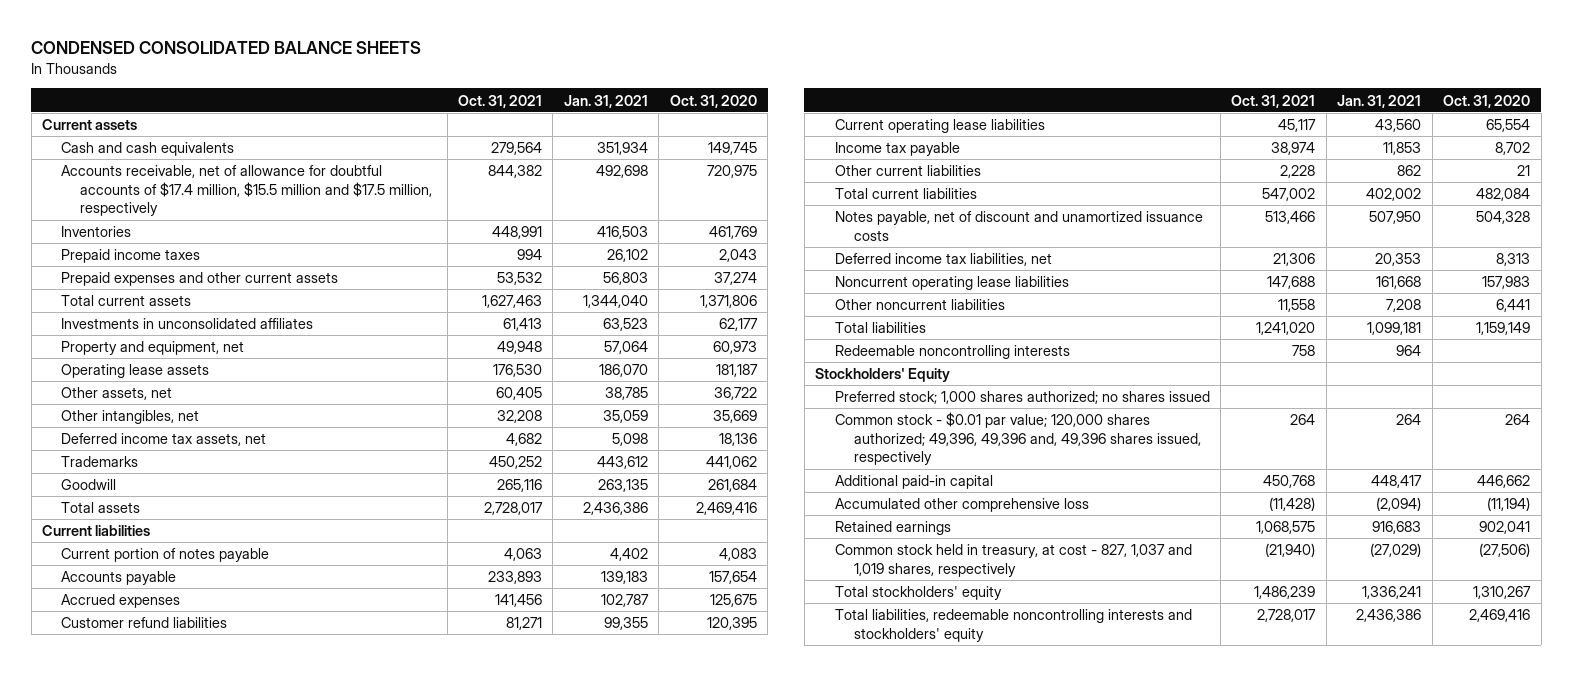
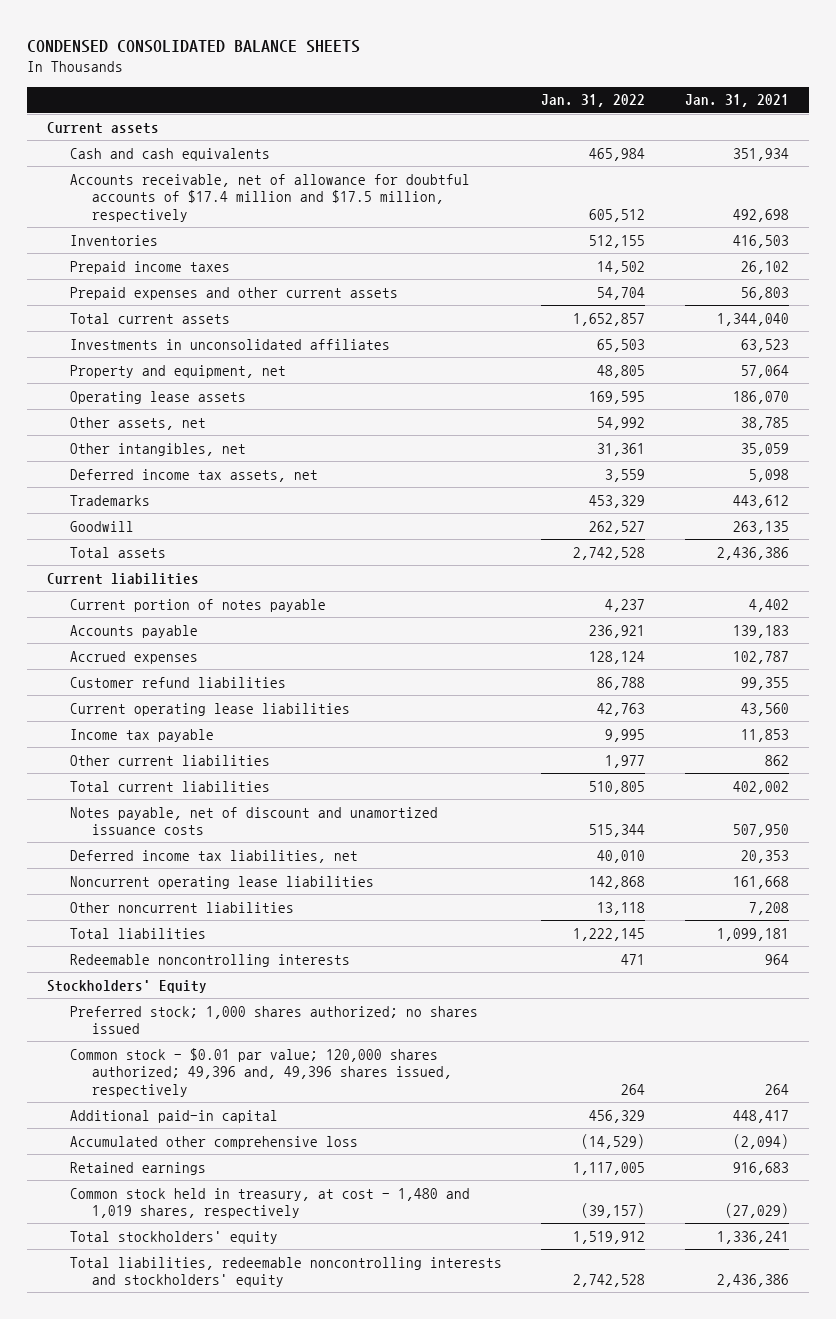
[457,94,542,108] Oct. 31, 2021 -> none
[669,94,757,108] Oct. 31, 2020 -> none
none -> [541,94,646,108] Jan. 31, 2022
[61,165,433,217] Accounts receivable, net of allowance for doubtful accounts of $17.4 million, $15.5 million and $17.5 million, respectively -> [69,173,470,222] Accounts receivable, net of allowance for doubtful accounts of $17.4 million and $17.5 million, respectively
[834,412,1201,466] Common stock - $0.01 par value; 120,000 shares authorized; 49,396, 49,396 and, 49,396 shares issued, respectively -> [69,1047,452,1097] Common stock - $0.01 par value; 120,000 shares authorized; 49,396 and, 49,396 shares issued, respectively
[834,544,1192,577] Common stock held in treasury, at cost - 827, 1,037 and 1,019 shares, respectively -> [69,1187,470,1219] Common stock held in treasury, at cost - 1,480 and 1,019 shares, respectively

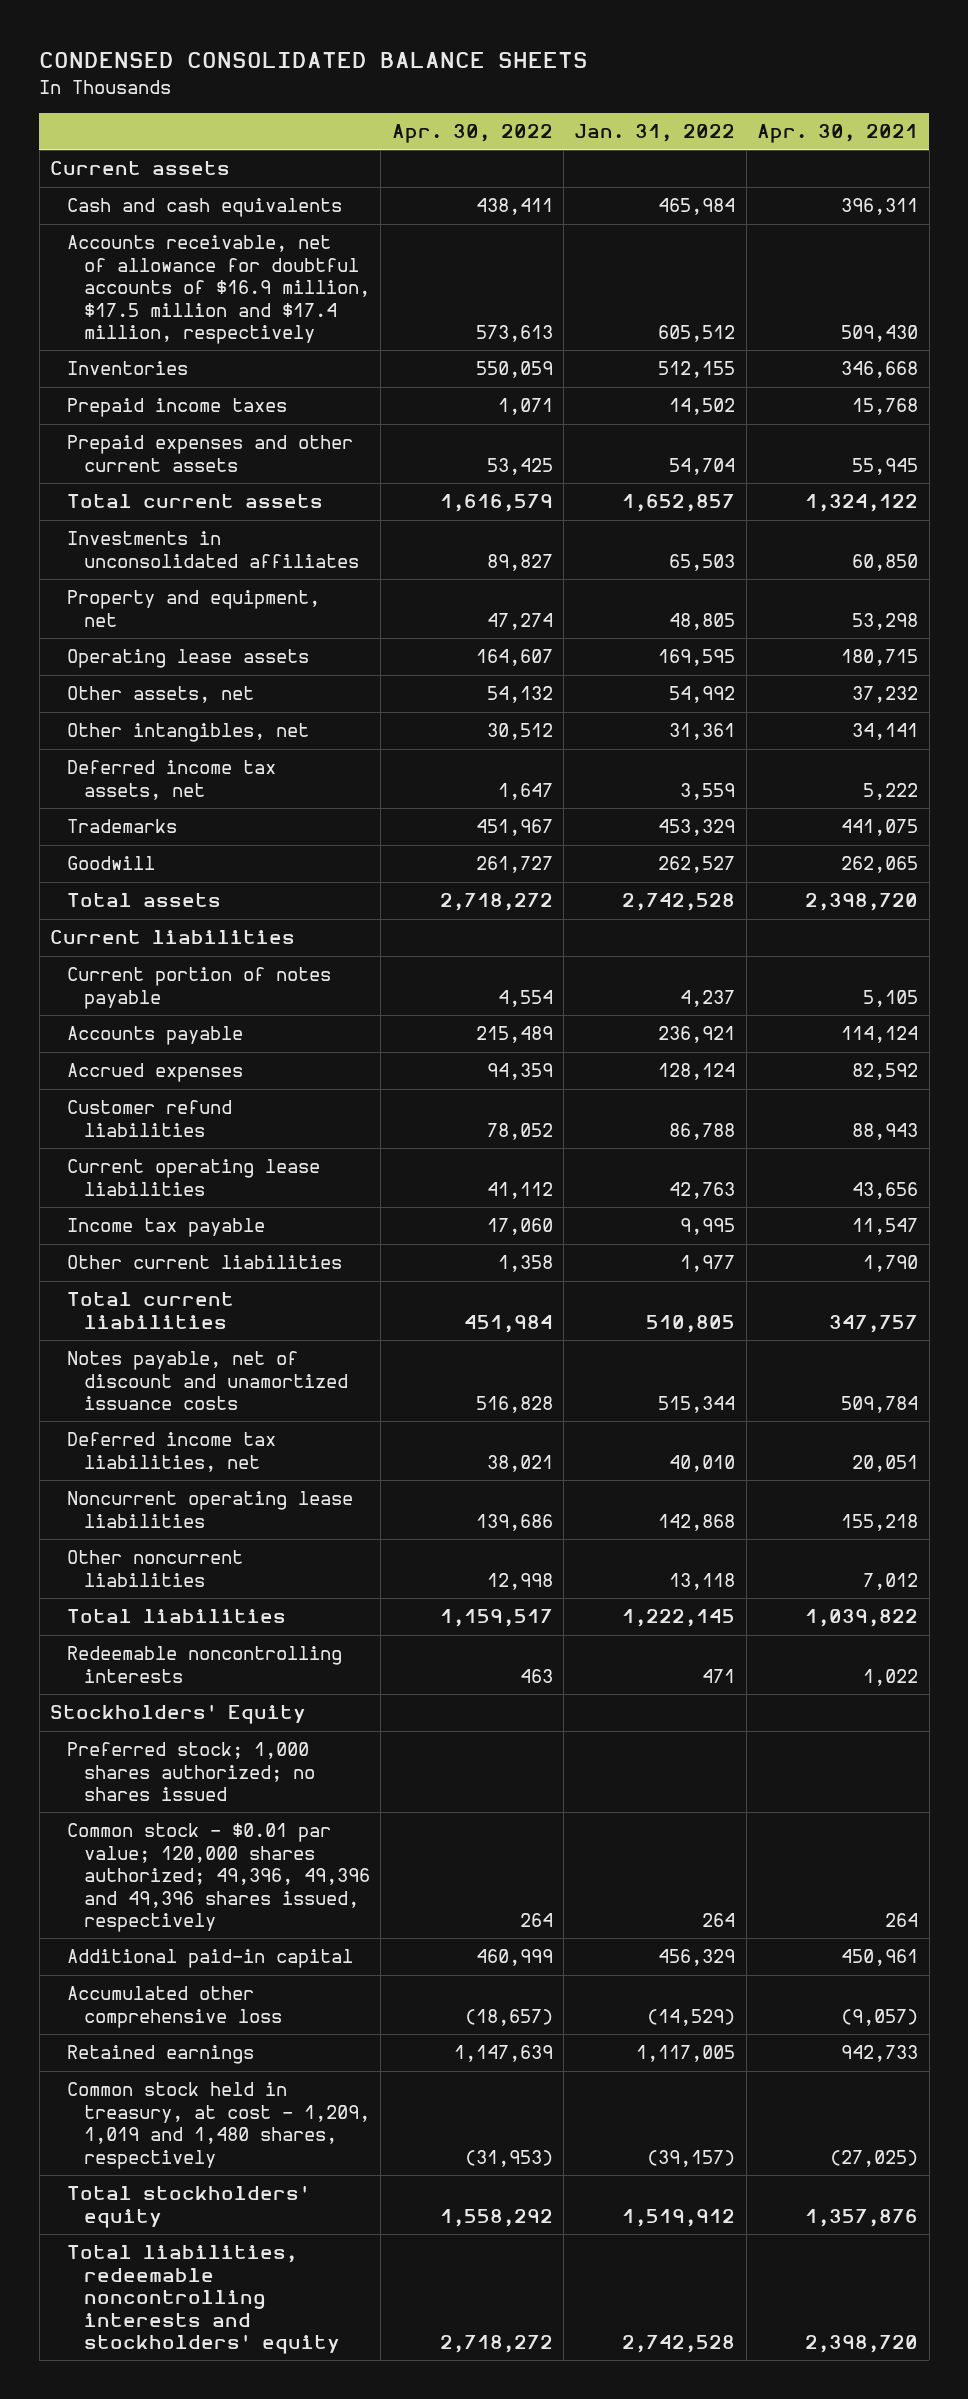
[685,94,790,108] Jan. 31, 2021 -> none
none -> [391,123,553,143] Apr. 30, 2022
none -> [757,123,919,143] Apr. 30, 2021
[69,173,470,222] Accounts receivable, net of allowance for doubtful accounts of $17.4 million and $17.5 million, respectively -> [67,235,371,344] Accounts receivable, net of allowance for doubtful accounts of $16.9 million, $17.5 million and $17.4 million, respectively
[69,1047,452,1097] Common stock - $0.01 par value; 120,000 shares authorized; 49,396 and, 49,396 shares issued, respectively -> [67,1823,371,1932] Common stock - $0.01 par value; 120,000 shares authorized; 49,396, 49,396 and 49,396 shares issued, respectively
[69,1187,470,1219] Common stock held in treasury, at cost - 1,480 and 1,019 shares, respectively -> [67,2082,371,2169] Common stock held in treasury, at cost - 1,209, 1,019 and 1,480 shares, respectively

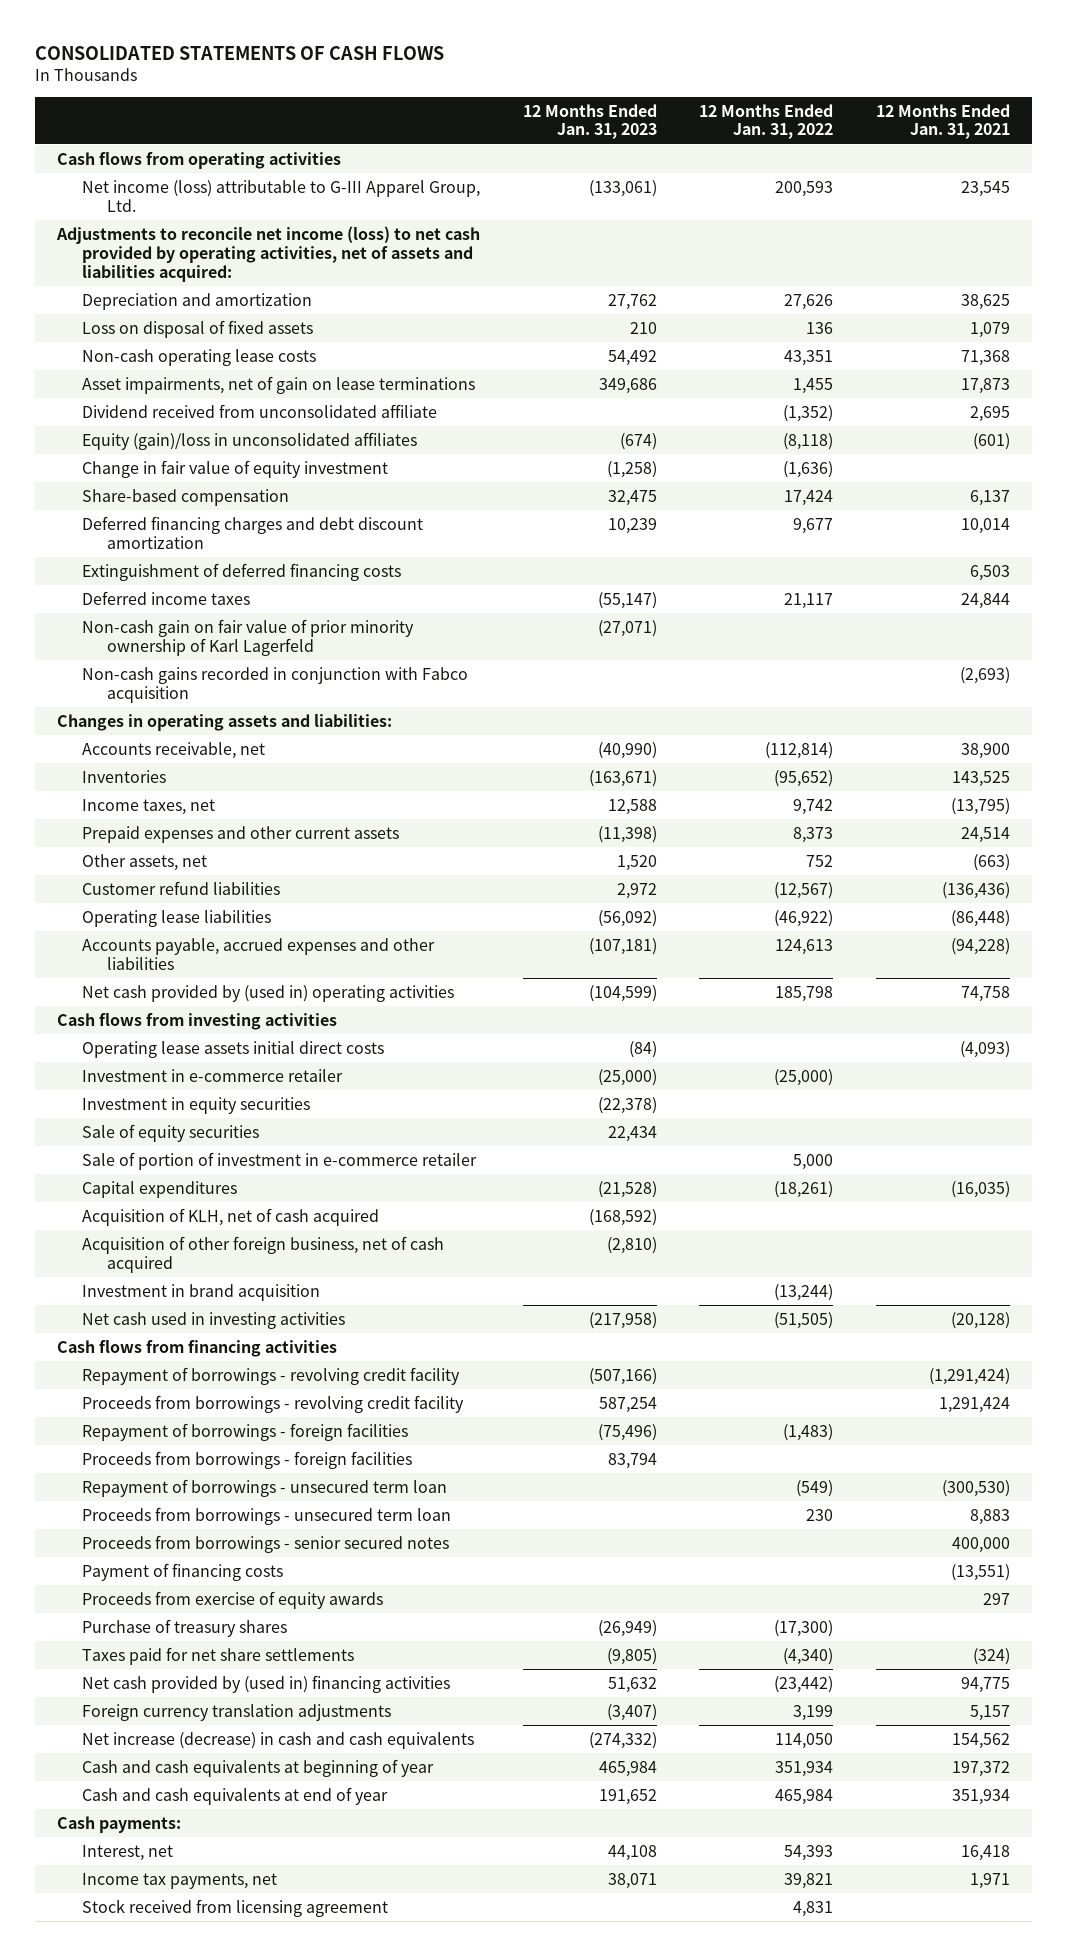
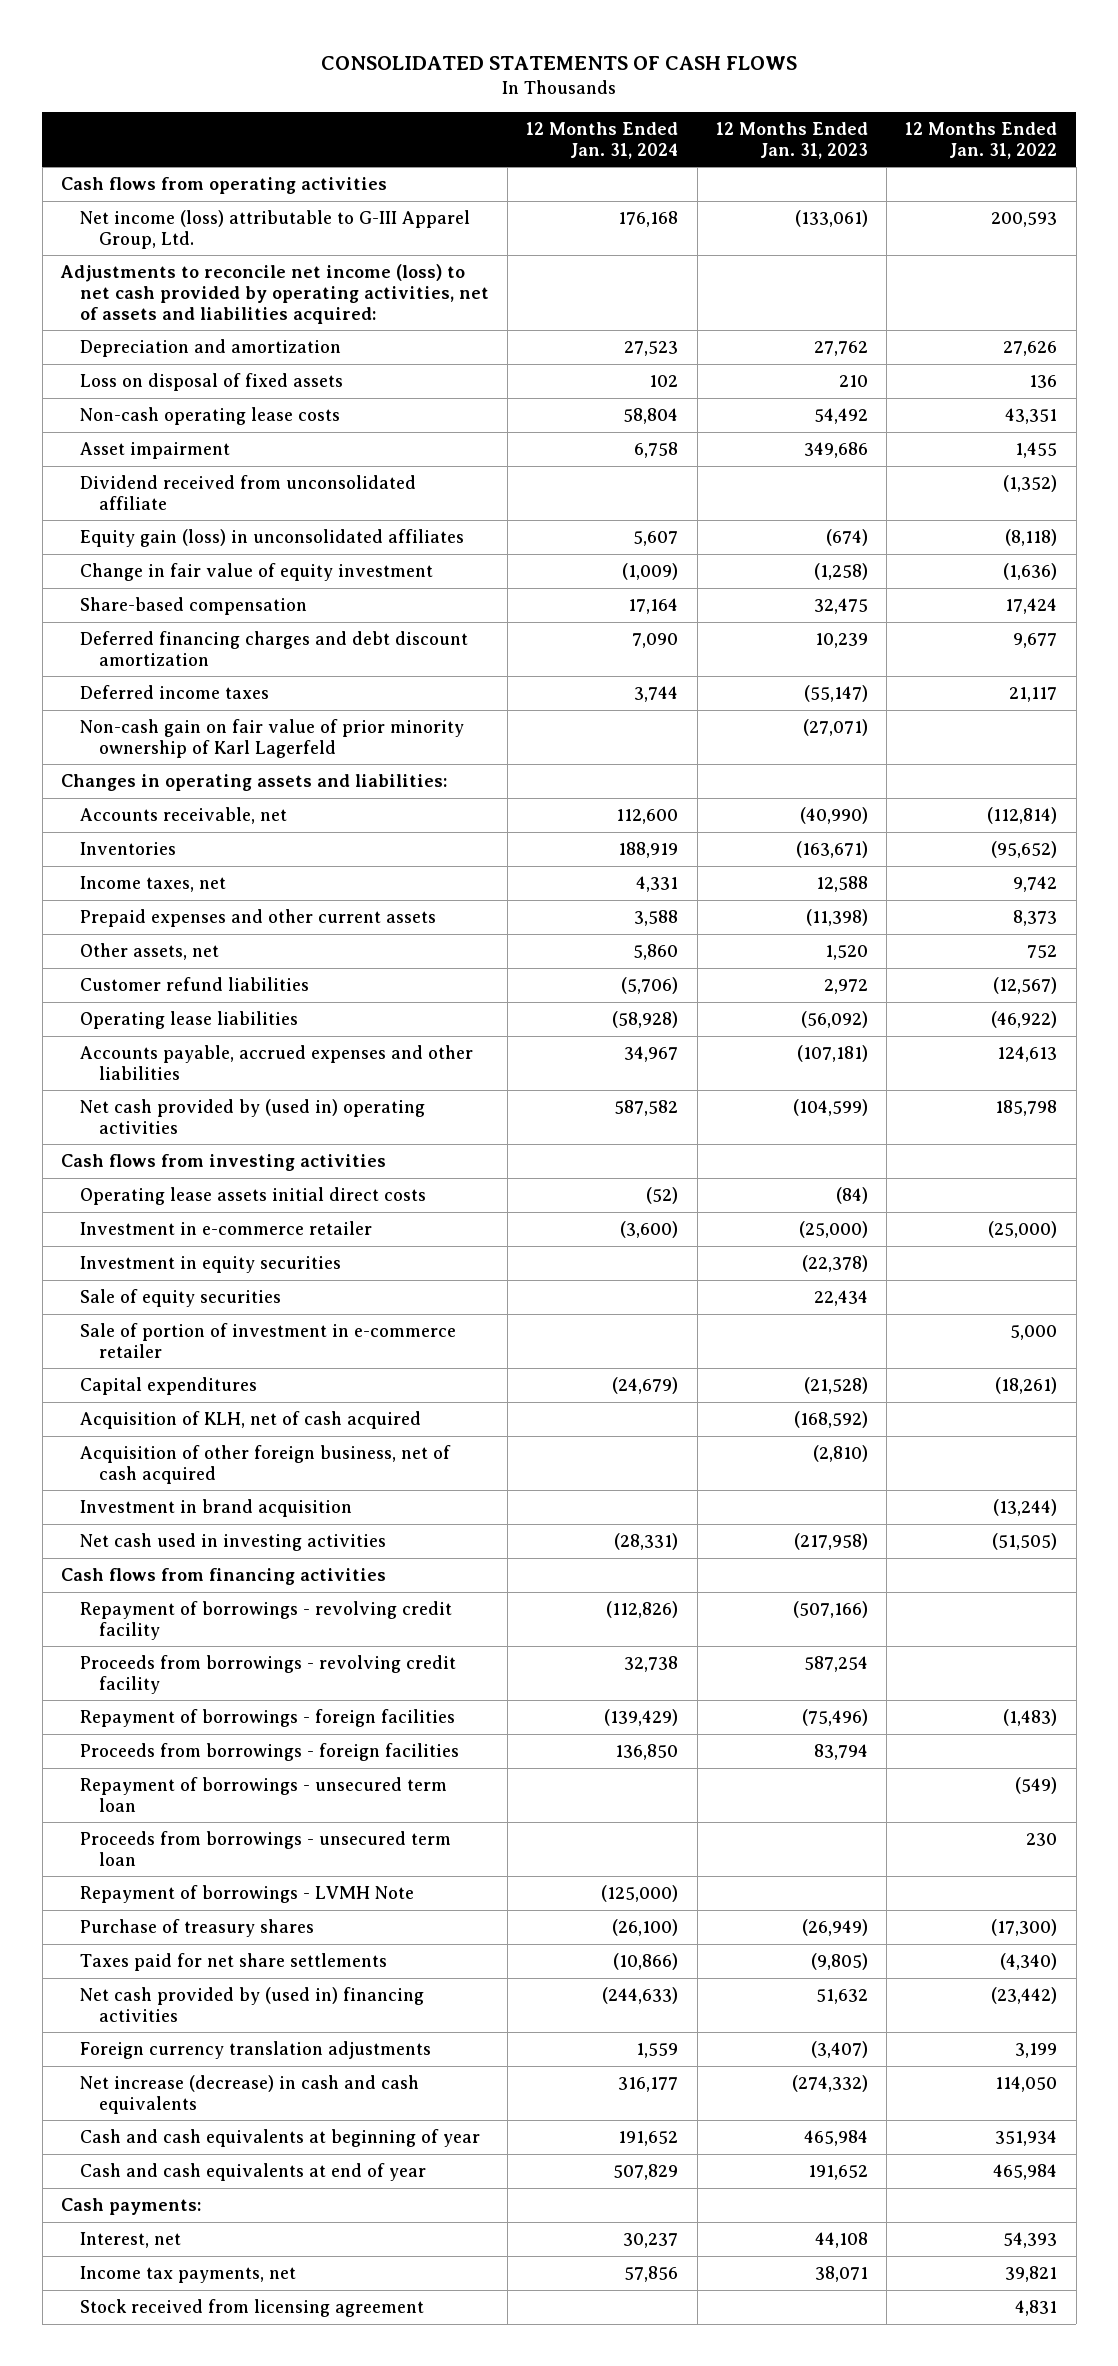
[876,103,1011,140] 12 Months Ended Jan. 31, 2021 -> none
none -> [526,121,679,159] 12 Months Ended Jan. 31, 2024
[81,375,475,394] Asset impairments, net of gain on lease terminations -> [79,441,230,459] Asset impairment
[81,431,417,450] Equity (gain)/loss in unconsolidated affiliates -> [79,528,464,547] Equity gain (loss) in unconsolidated affiliates
[81,562,401,581] Extinguishment of deferred financing costs -> none
[81,666,468,703] Non-cash gains recorded in conjunction with Fabco acquisition -> none
[81,1534,449,1553] Proceeds from borrowings - senior secured notes -> none
[81,1562,283,1581] Payment of financing costs -> none
[81,1590,383,1609] Proceeds from exercise of equity awards -> none
none -> [79,1884,414,1903] Repayment of borrowings - LVMH Note

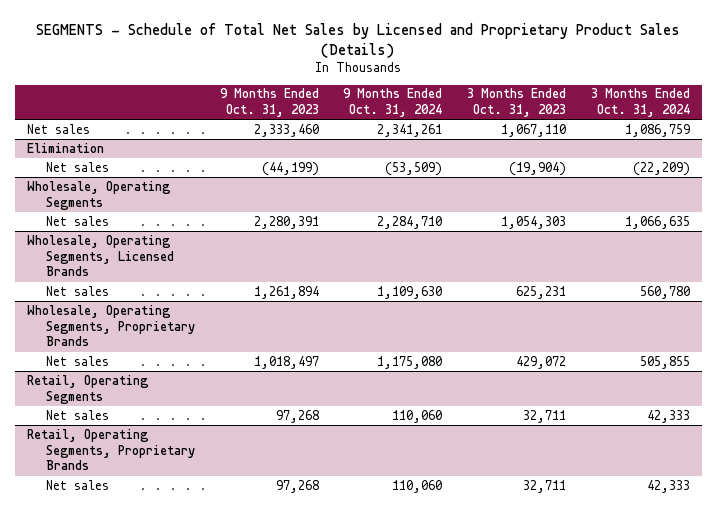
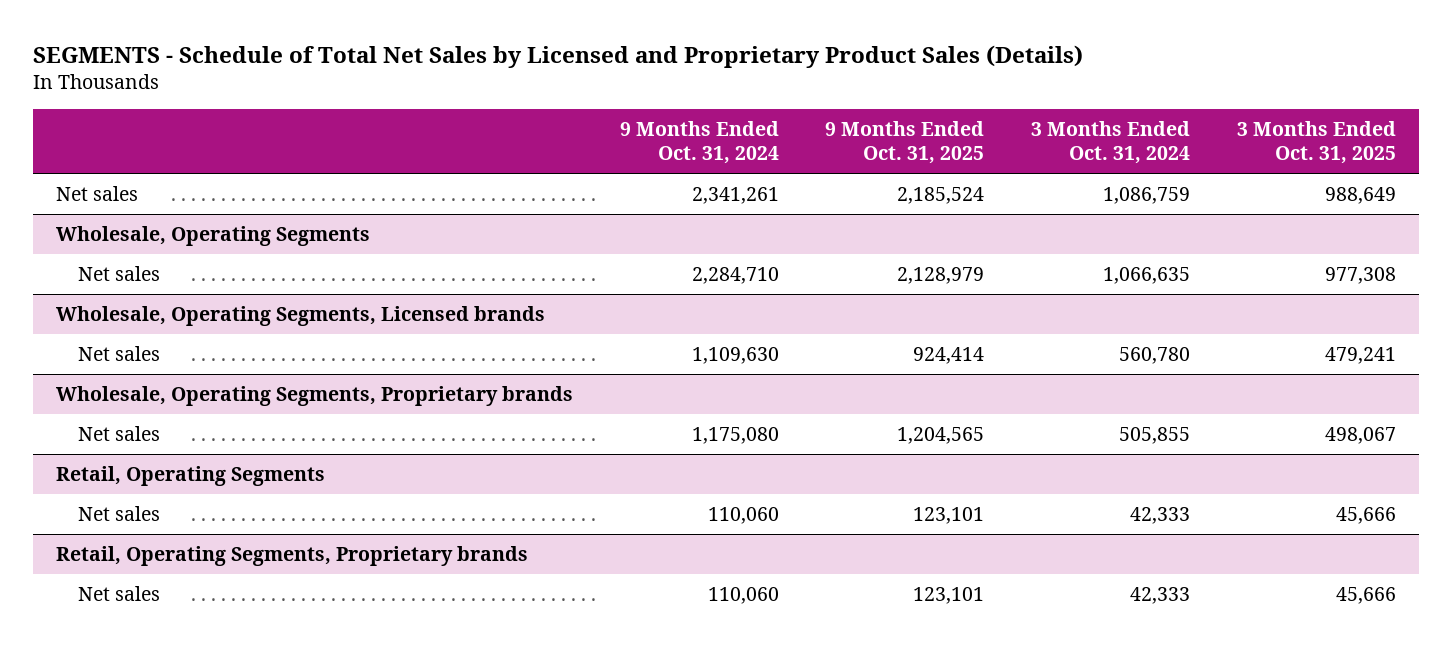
[219,88,319,118] 9 Months Ended Oct. 31, 2023 -> none
[466,88,566,118] 3 Months Ended Oct. 31, 2023 -> none
none -> [825,120,985,165] 9 Months Ended Oct. 31, 2025
none -> [1236,120,1396,165] 3 Months Ended Oct. 31, 2025
[27,142,105,153] Elimination -> none
[46,161,110,172] Net sales -> none
[27,234,175,277] Wholesale, Operating Segments, Licensed Brands -> [55,306,545,327] Wholesale, Operating Segments, Licensed brands
[27,304,196,347] Wholesale, Operating Segments, Proprietary Brands -> [55,386,573,407] Wholesale, Operating Segments, Proprietary brands
[27,428,196,471] Retail, Operating Segments, Proprietary Brands -> [55,546,528,567] Retail, Operating Segments, Proprietary brands

